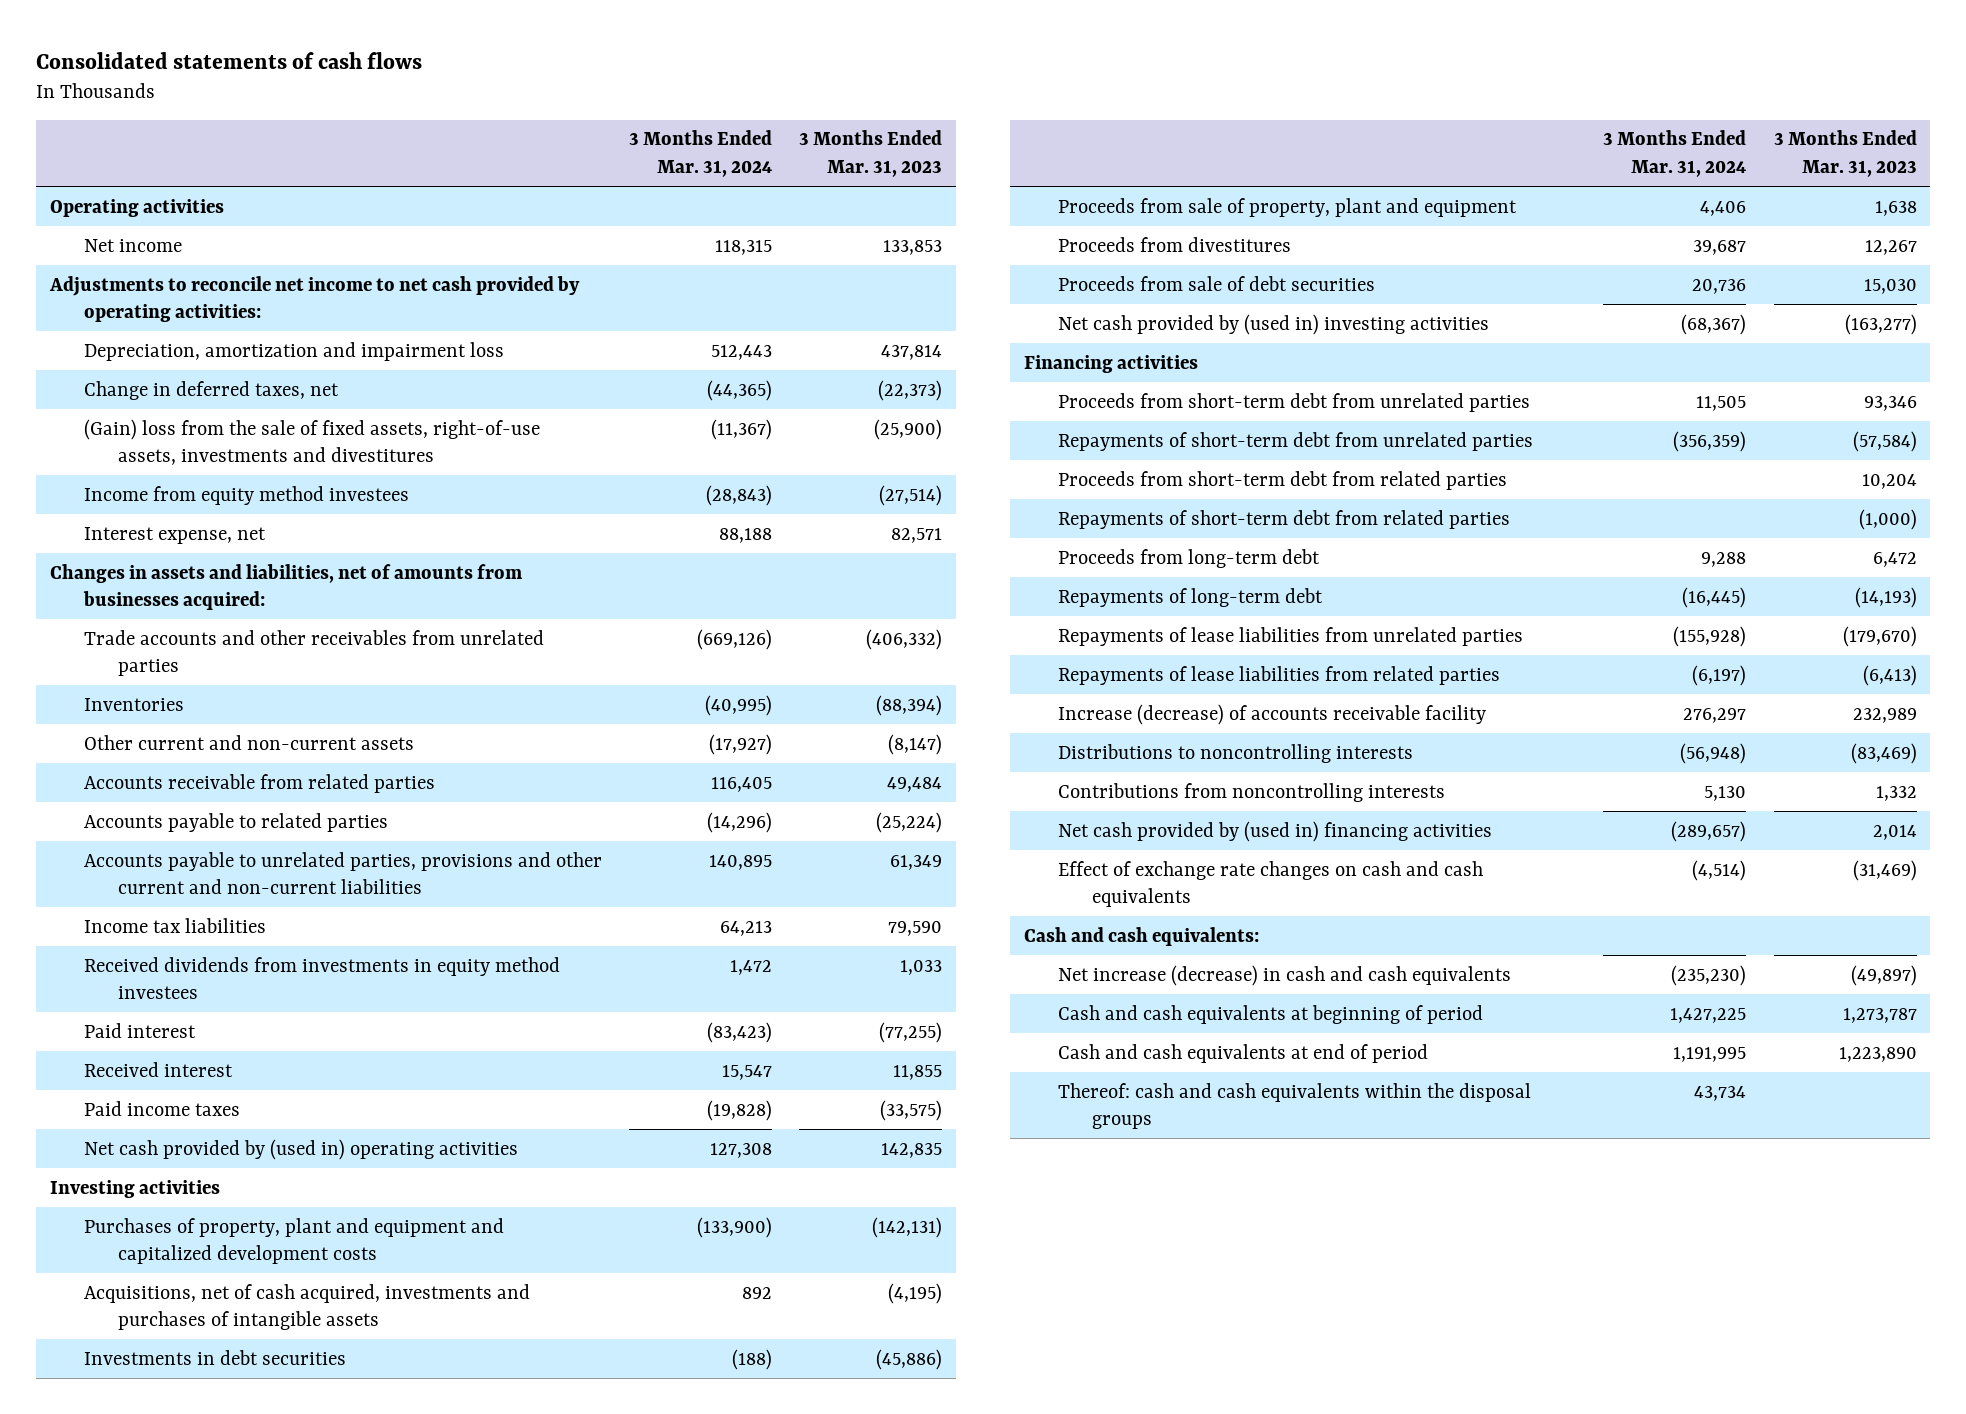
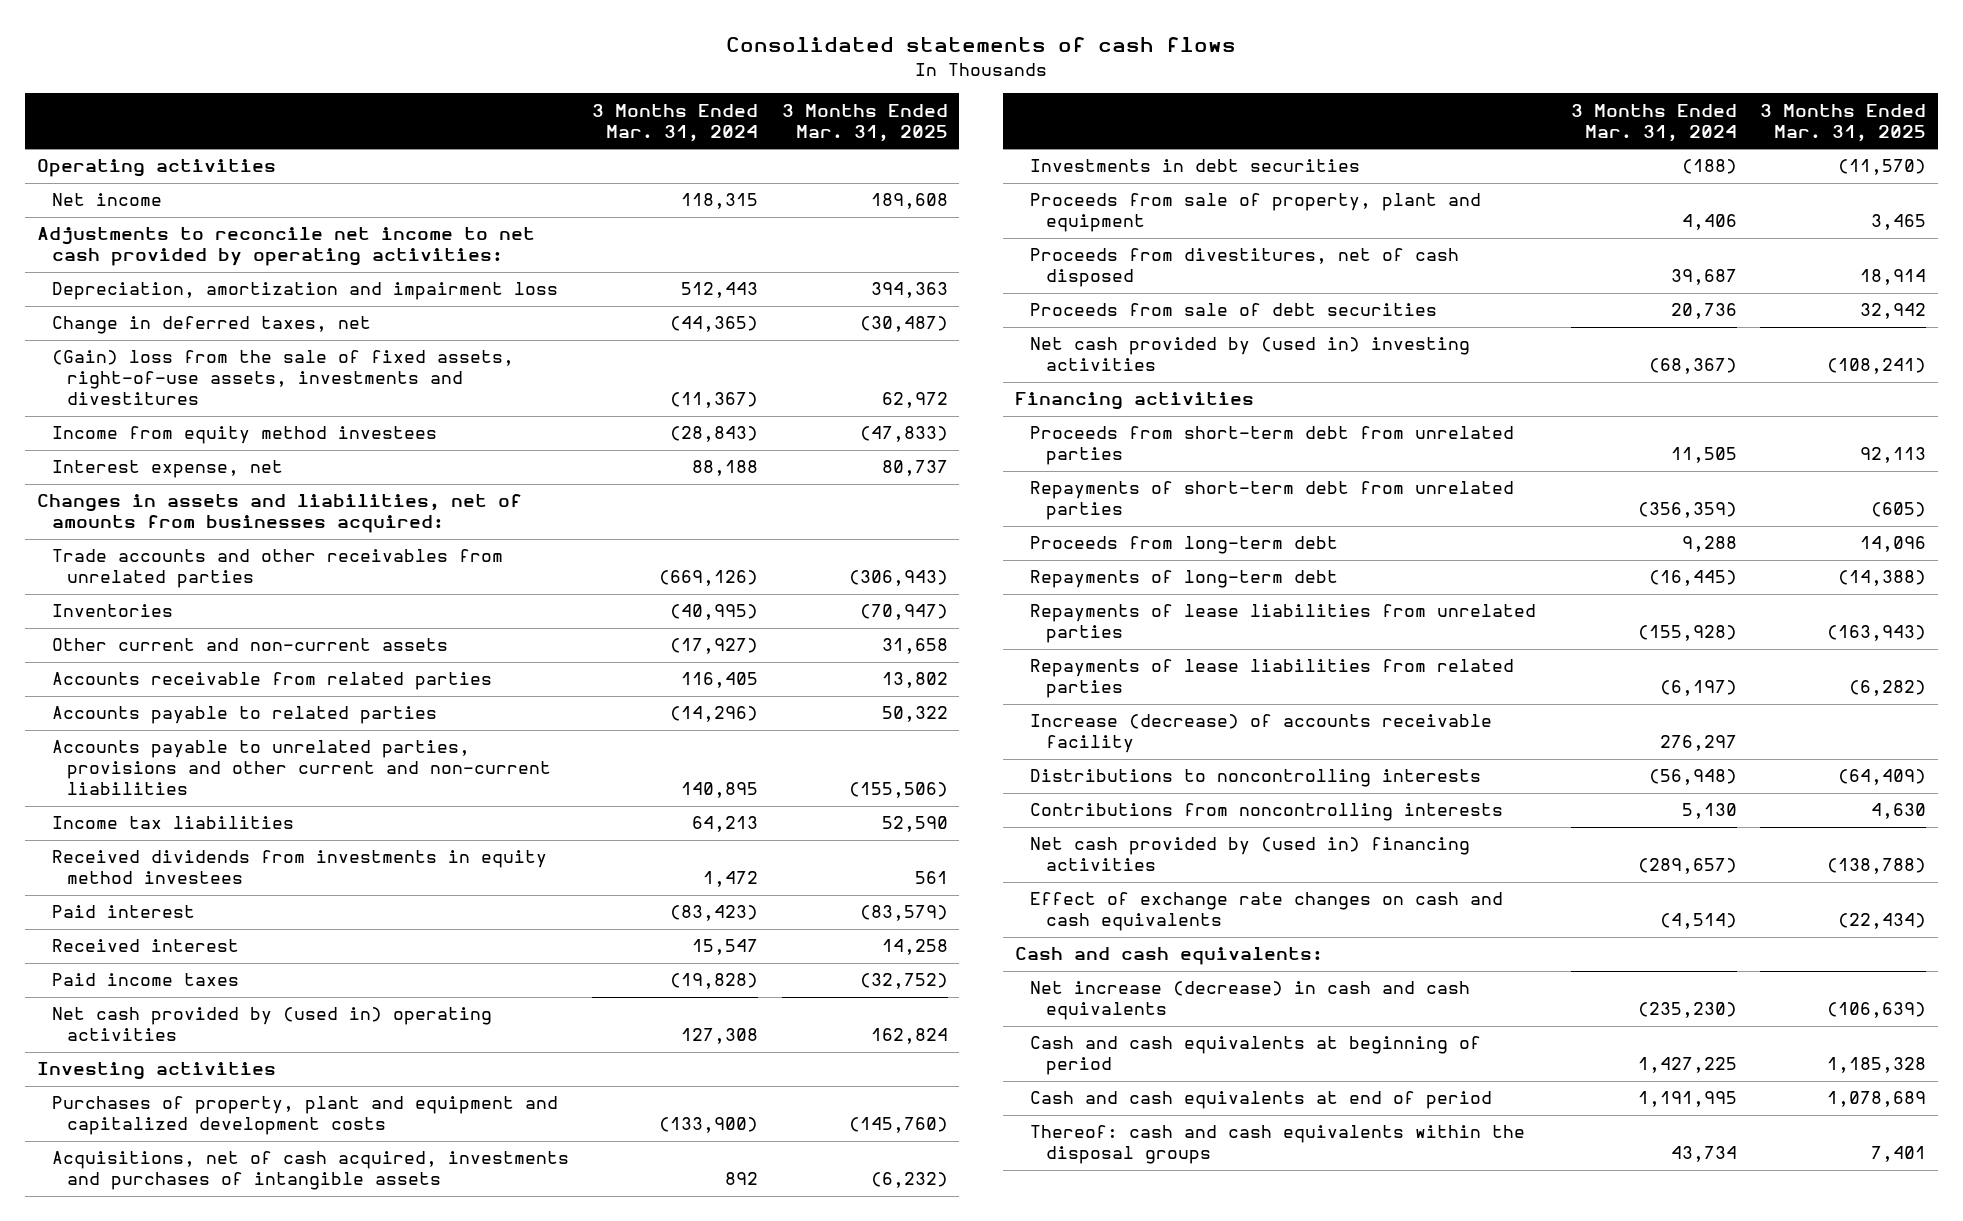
[799,130,943,177] 3 Months Ended Mar. 31, 2023 -> none
none -> [781,103,948,142] 3 Months Ended Mar. 31, 2025
[1057,236,1291,252] Proceeds from divestitures -> [1030,248,1460,288] Proceeds from divestitures, net of cash disposed
[1057,470,1507,490] Proceeds from short-term debt from related parties -> none
[1057,509,1510,529] Repayments of short-term debt from related parties -> none

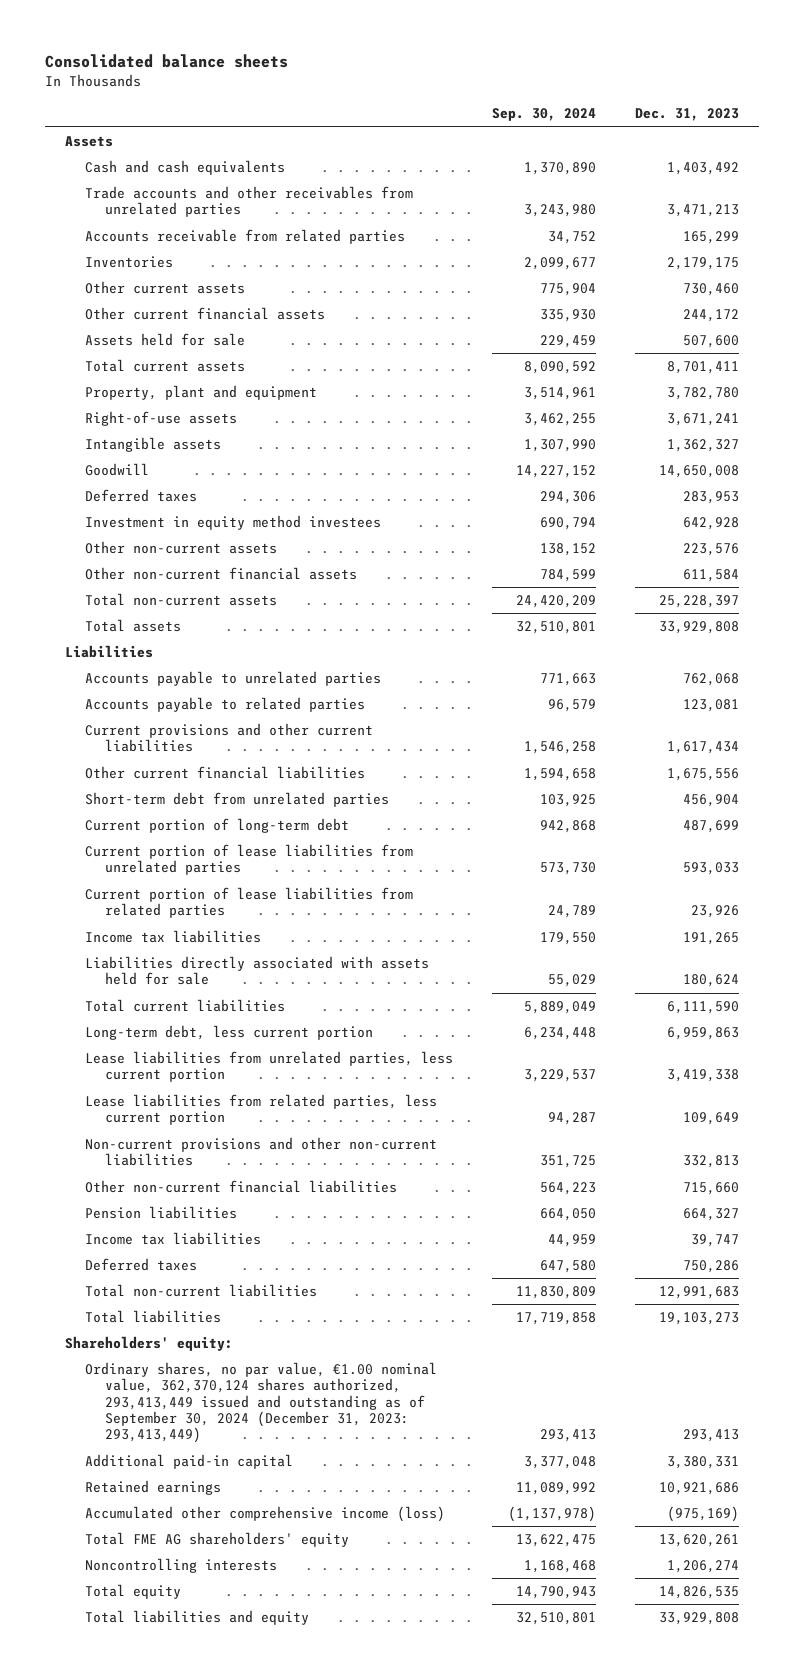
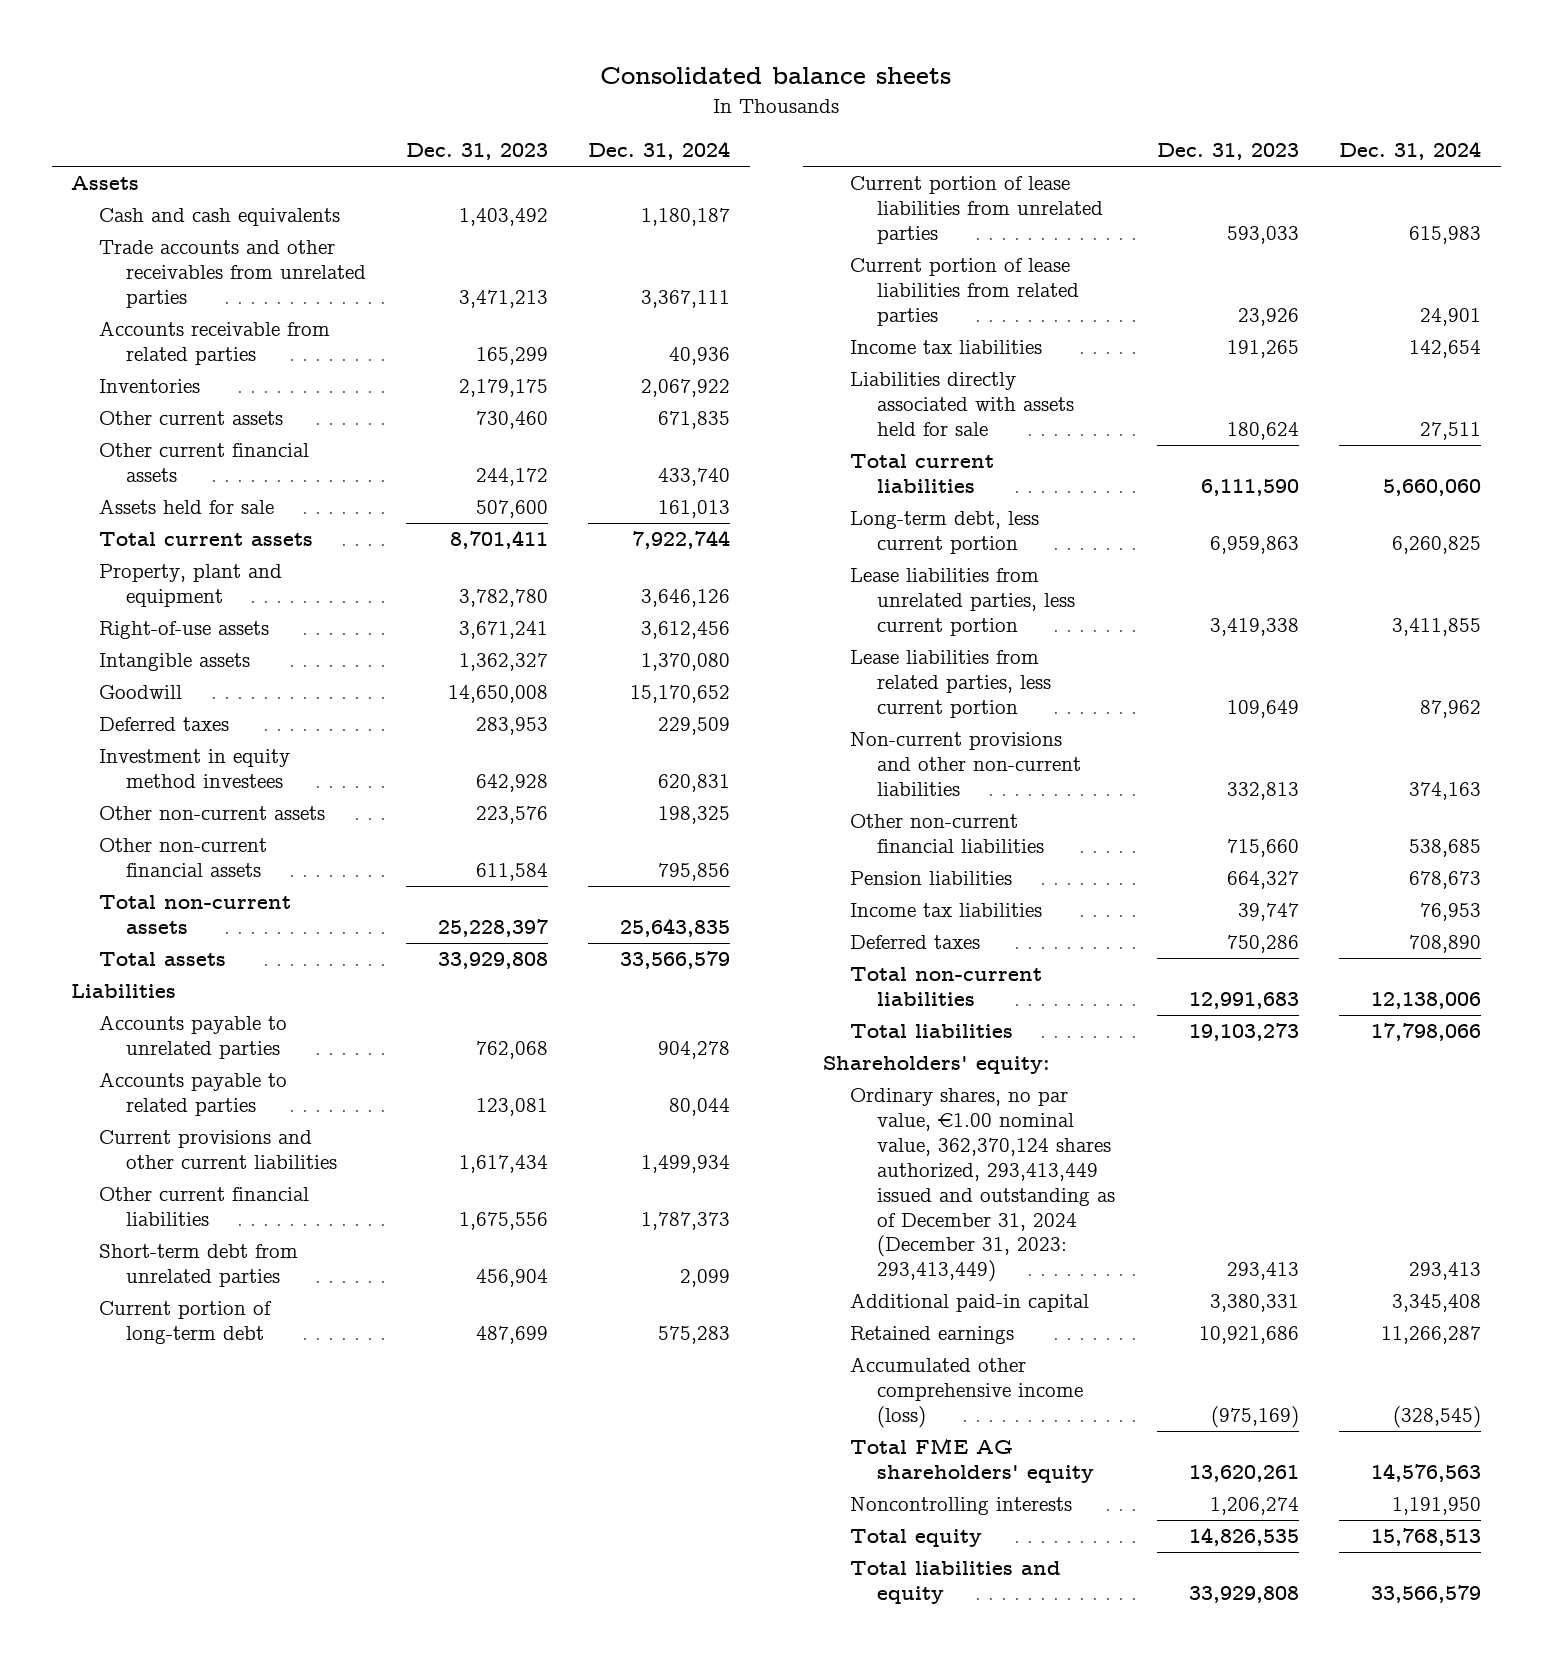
[492,108,597,122] Sep. 30, 2024 -> none
none -> [587,141,730,161] Dec. 31, 2024
[84,1362,437,1444] Ordinary shares, no par value, €1.00 nominal value, 362,370,124 shares authorized, 293,413,449 issued and outstanding as of September 30, 2024 (December 31, 2023: 293,413,449) -> [850,1088,1116,1283] Ordinary shares, no par value, €1.00 nominal value, 362,370,124 shares authorized, 293,413,449 issued and outstanding as of December 31, 2024 (December 31, 2023: 293,413,449)

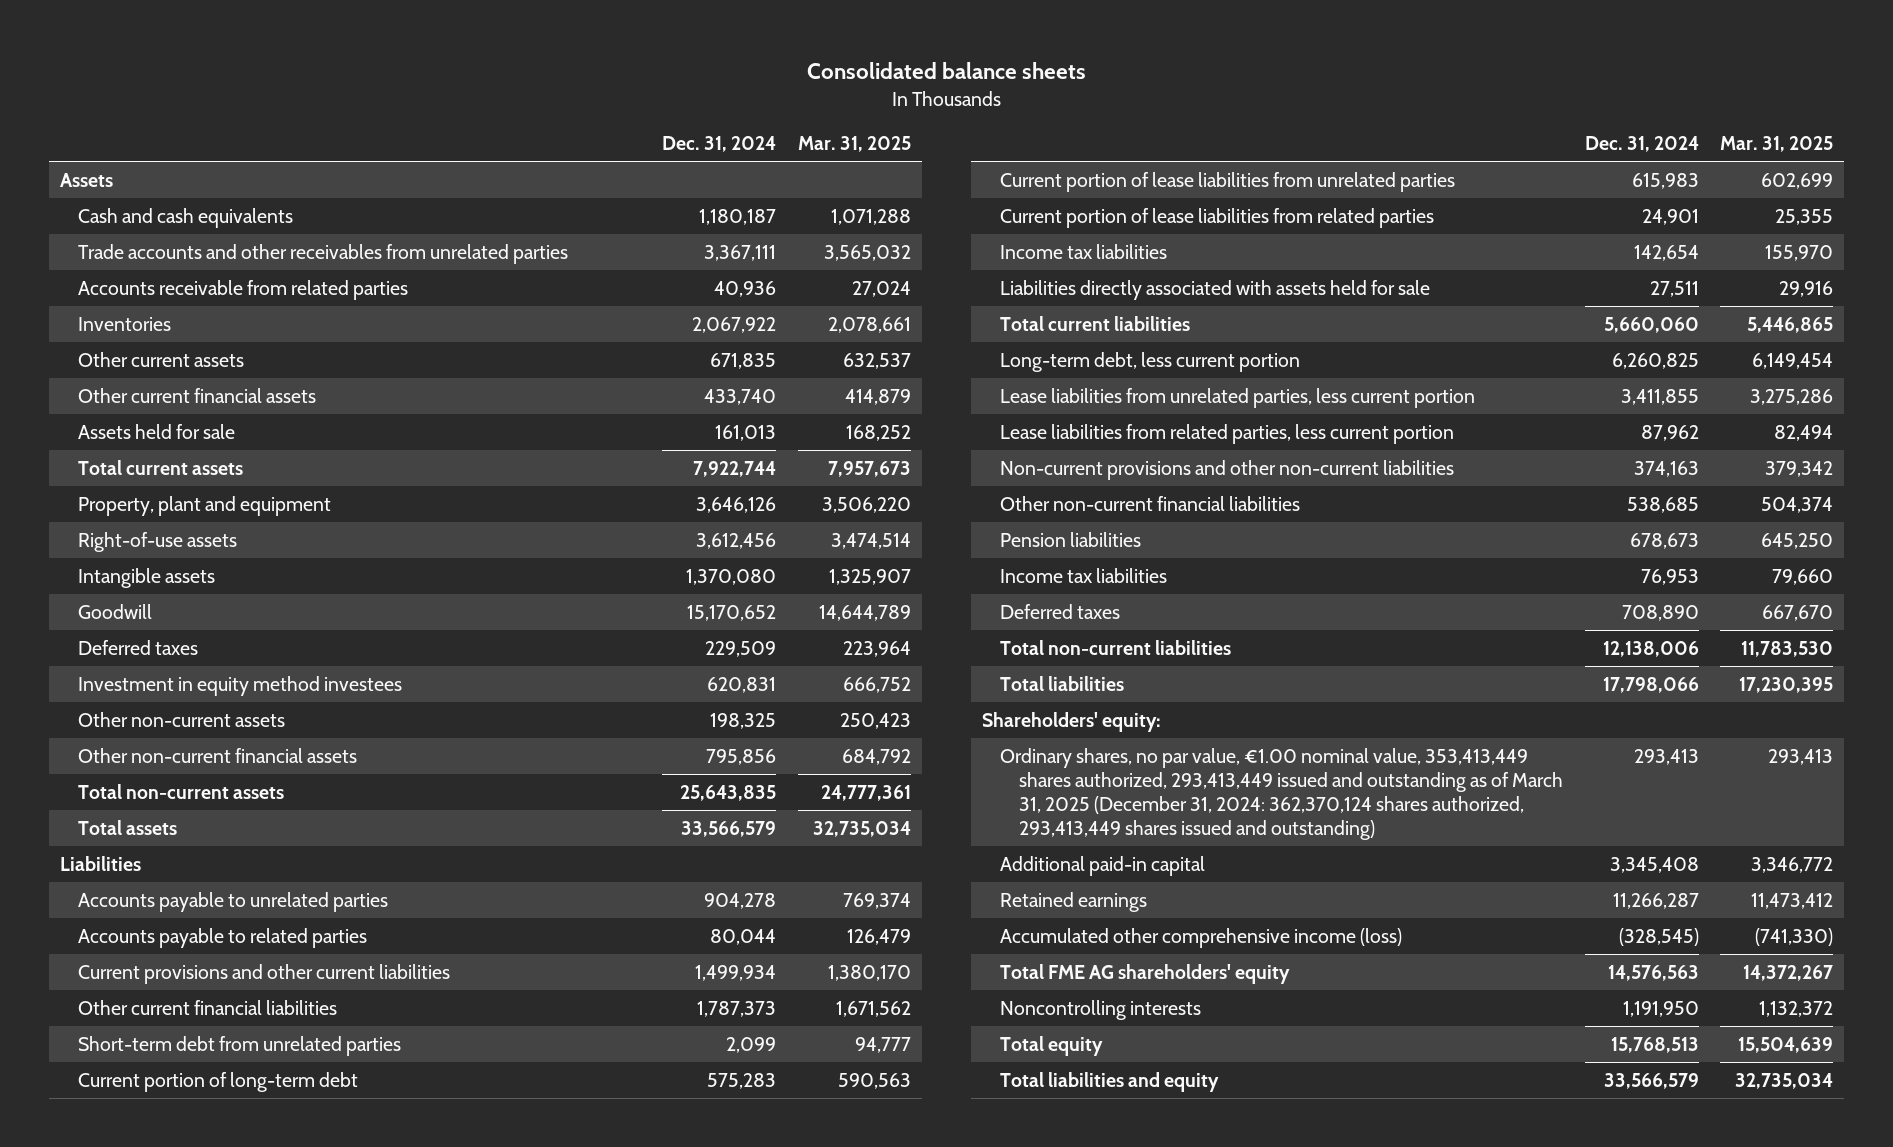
[406,143,549,161] Dec. 31, 2023 -> none
none -> [798,136,912,153] Mar. 31, 2025
[850,1088,1116,1283] Ordinary shares, no par value, €1.00 nominal value, 362,370,124 shares authorized, 293,413,449 issued and outstanding as of December 31, 2024 (December 31, 2023: 293,413,449) -> [1000,747,1563,840] Ordinary shares, no par value, €1.00 nominal value, 353,413,449 shares authorized, 293,413,449 issued and outstanding as of March 31, 2025 (December 31, 2024: 362,370,124 shares authorized, 293,413,449 shares issued and outstanding)

